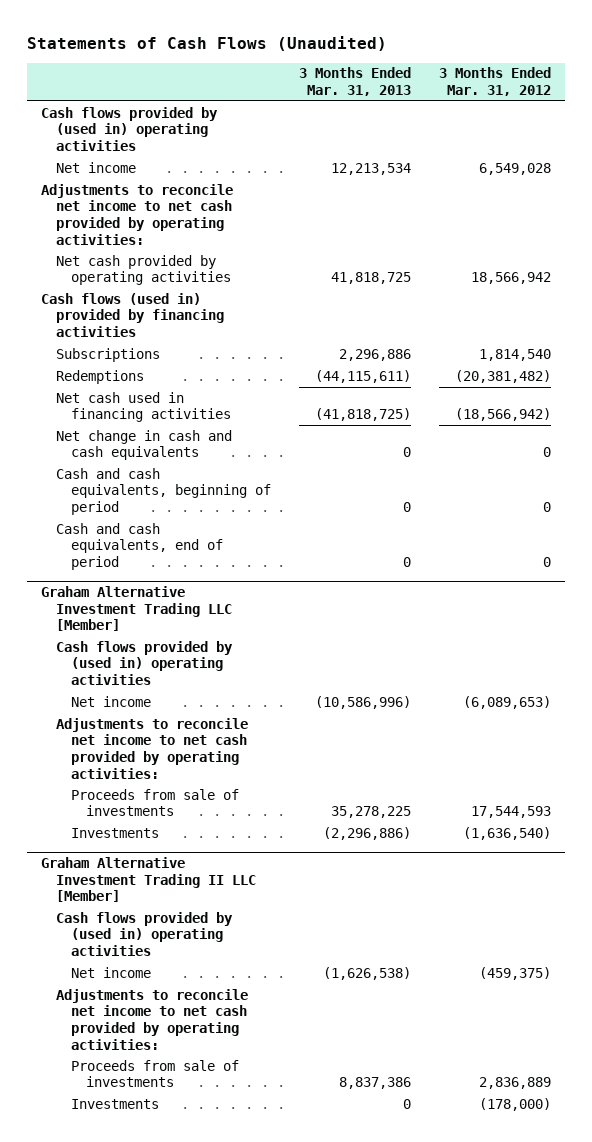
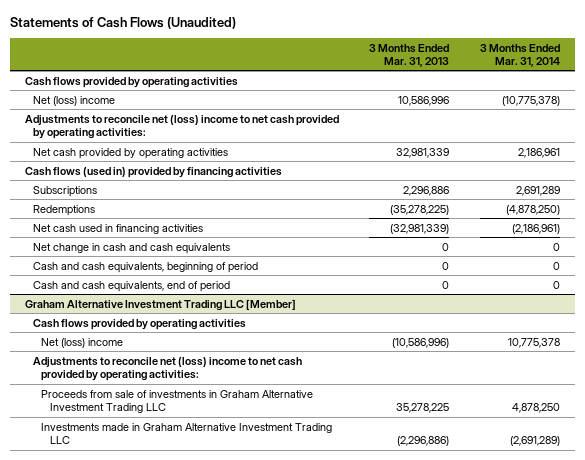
[439,67,552,97] 3 Months Ended Mar. 31, 2012 -> none
none -> [480,43,561,67] 3 Months Ended Mar. 31, 2014
[41,106,219,152] Cash flows provided by (used in) operating activities -> [24,76,238,88] Cash flows provided by operating activities
[56,161,137,173] Net income -> [33,95,116,106] Net (loss) income
[331,162,412,175] 12,213,534 -> [398,95,450,106] 10,586,996
[41,183,234,245] Adjustments to reconcile net income to net cash provided by operating activities: -> [24,114,339,139] Adjustments to reconcile net (loss) income to net cash provided by operating activities:
[331,272,412,285] 41,818,725 -> [396,147,450,158] 32,981,339
[315,369,412,383] (44,115,611) -> [390,204,450,215] (35,278,225)
[315,408,412,422] (41,818,725) -> [390,223,450,234] (32,981,339)
[41,857,257,903] Graham Alternative Investment Trading II LLC [Member] -> none
[56,911,234,957] Cash flows provided by (used in) operating activities -> none
[71,966,152,978] Net income -> none
[56,988,249,1050] Adjustments to reconcile net income to net cash provided by operating activities: -> none
[71,1059,240,1088] Proceeds from sale of investments -> none
[71,1098,160,1109] Investments -> none
[56,640,234,686] Cash flows provided by (used in) operating activities -> [33,318,247,330] Cash flows provided by operating activities
[71,695,152,707] Net income -> [41,337,124,348] Net (loss) income
[56,717,249,779] Adjustments to reconcile net income to net cash provided by operating activities: -> [33,356,303,381] Adjustments to reconcile net (loss) income to net cash provided by operating activities:
[71,788,240,817] Proceeds from sale of investments -> [41,389,314,413] Proceeds from sale of investments in Graham Alternative Investment Trading LLC
[71,827,160,838] Investments -> [41,422,333,444] Investments made in Graham Alternative Investment Trading LLC

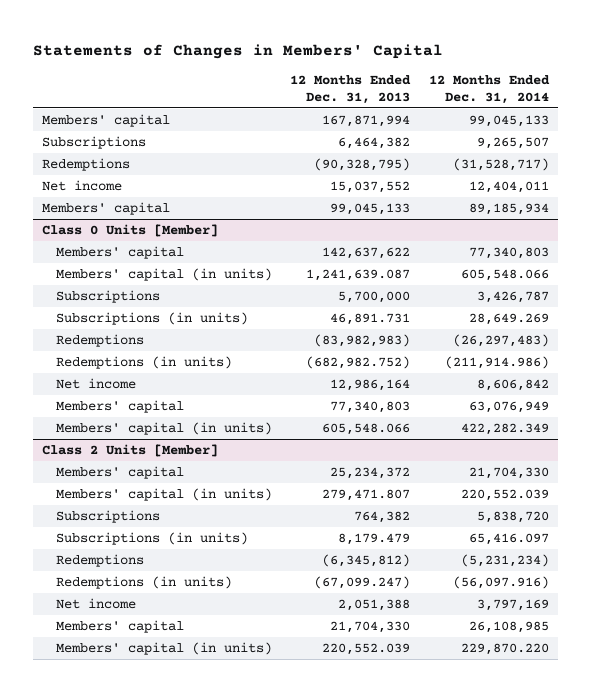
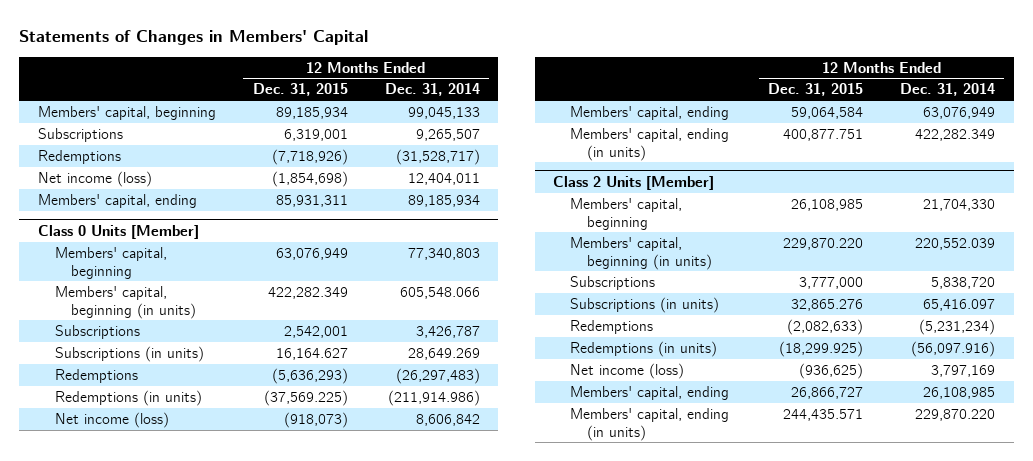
[290,75,412,105] 12 Months Ended Dec. 31, 2013 -> none
none -> [252,83,348,97] Dec. 31, 2015
[42,114,171,128] Members' capital -> [37,105,216,120] Members' capital, beginning
[42,180,123,192] Net income -> [37,170,152,187] Net income (loss)
[42,202,171,216] Members' capital -> [37,193,197,208] Members' capital, ending
[56,246,185,260] Members' capital -> [54,246,167,279] Members' capital, beginning
[56,268,273,282] Members' capital (in units) -> [54,285,197,319] Members' capital, beginning (in units)
[56,378,137,390] Net income -> [54,411,169,428] Net income (loss)
[56,400,185,414] Members' capital -> [570,105,730,120] Members' capital, ending
[56,422,273,436] Members' capital (in units) -> [570,127,730,161] Members' capital, ending (in units)
[56,466,185,480] Members' capital -> [570,197,683,230] Members' capital, beginning
[56,488,273,502] Members' capital (in units) -> [570,236,712,270] Members' capital, beginning (in units)
[56,598,137,610] Net income -> [570,362,685,379] Net income (loss)
[56,620,185,634] Members' capital -> [570,385,730,400] Members' capital, ending
[56,642,273,656] Members' capital (in units) -> [570,407,730,441] Members' capital, ending (in units)

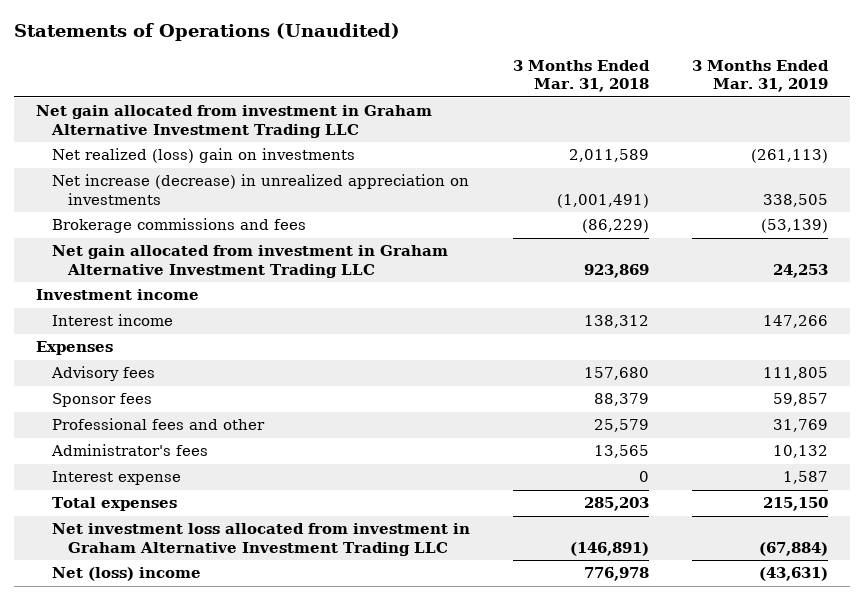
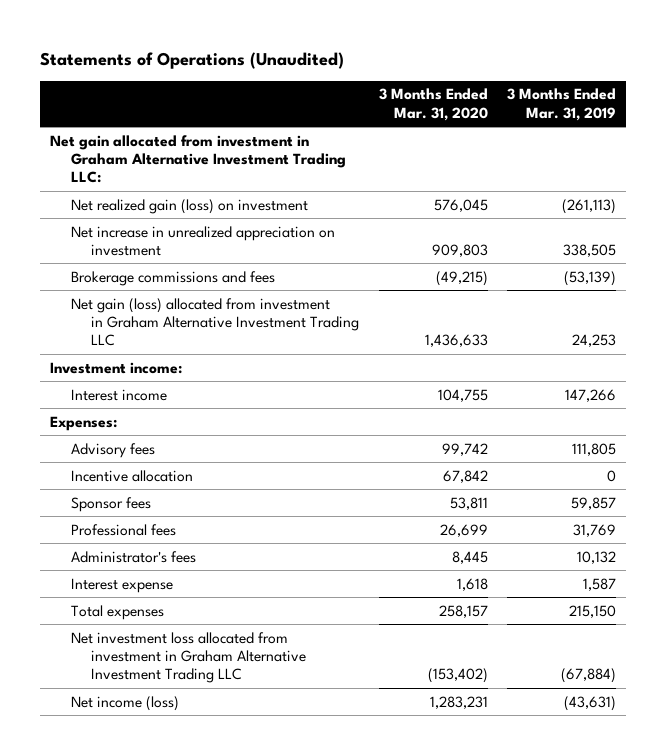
[513,60,651,93] 3 Months Ended Mar. 31, 2018 -> none
none -> [378,88,488,121] 3 Months Ended Mar. 31, 2020
[35,105,432,138] Net gain allocated from investment in Graham Alternative Investment Trading LLC -> [50,134,346,184] Net gain allocated from investment in Graham Alternative Investment Trading LLC:
[51,148,355,164] Net realized (loss) gain on investments -> [70,198,308,214] Net realized gain (loss) on investment
[51,174,469,205] Net increase (decrease) in unrealized appreciation on investments -> [70,225,335,257] Net increase in unrealized appreciation on investment
[51,245,448,278] Net gain allocated from investment in Graham Alternative Investment Trading LLC -> [70,297,359,347] Net gain (loss) allocated from investment in Graham Alternative Investment Trading LLC
[35,289,199,301] Investment income -> [50,361,183,374] Investment income:
[35,341,113,356] Expenses -> [50,415,118,431] Expenses:
none -> [70,469,193,482] Incentive allocation
[51,418,265,431] Professional fees and other -> [70,523,176,536] Professional fees
[51,567,201,582] Net (loss) income -> [70,695,179,711] Net income (loss)

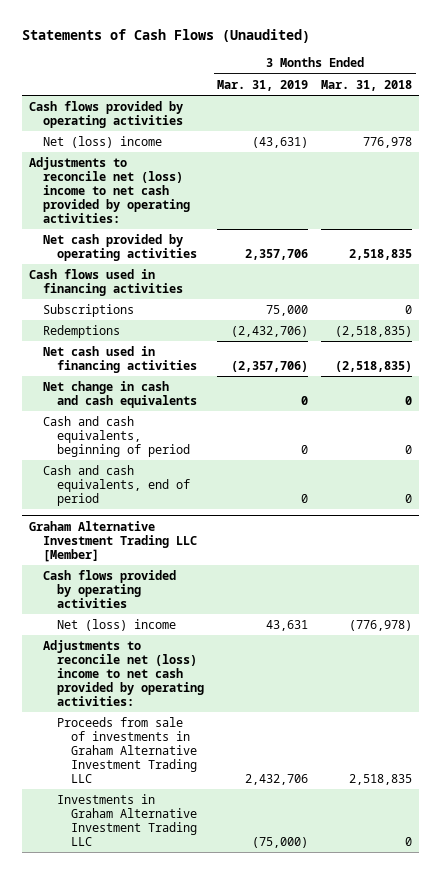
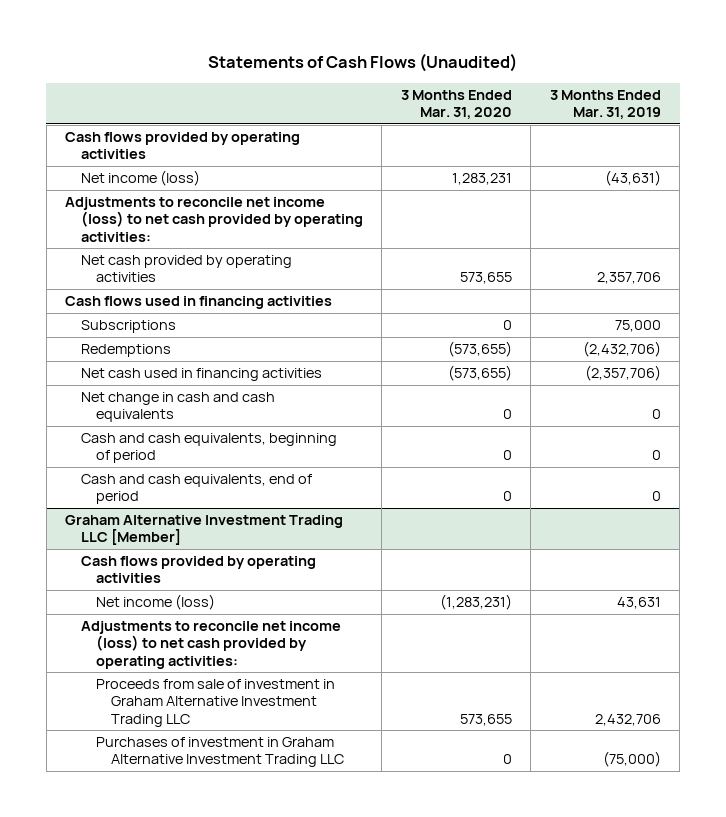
[321,79,413,91] Mar. 31, 2018 -> none
none -> [400,89,512,120] 3 Months Ended Mar. 31, 2020
[42,135,162,148] Net (loss) income -> [80,170,200,187] Net income (loss)
[28,156,190,223] Adjustments to reconcile net (loss) income to net cash provided by operating activities: -> [65,197,363,242] Adjustments to reconcile net income (loss) to net cash provided by operating activities:
[56,618,176,631] Net (loss) income -> [95,594,215,611] Net income (loss)
[42,639,204,706] Adjustments to reconcile net (loss) income to net cash provided by operating activities: -> [80,621,341,669] Adjustments to reconcile net income (loss) to net cash provided by operating activities:
[56,716,197,783] Proceeds from sale of investments in Graham Alternative Investment Trading LLC -> [95,679,335,727] Proceeds from sale of investment in Graham Alternative Investment Trading LLC
[56,793,197,846] Investments in Graham Alternative Investment Trading LLC -> [95,737,344,768] Purchases of investment in Graham Alternative Investment Trading LLC

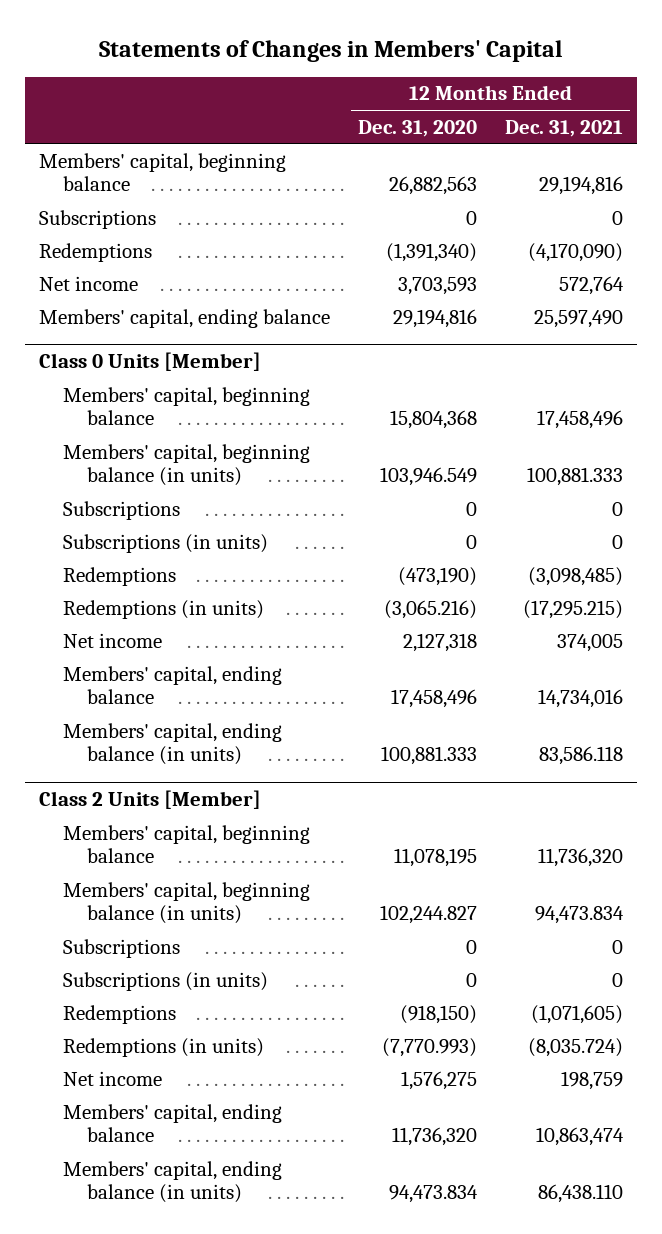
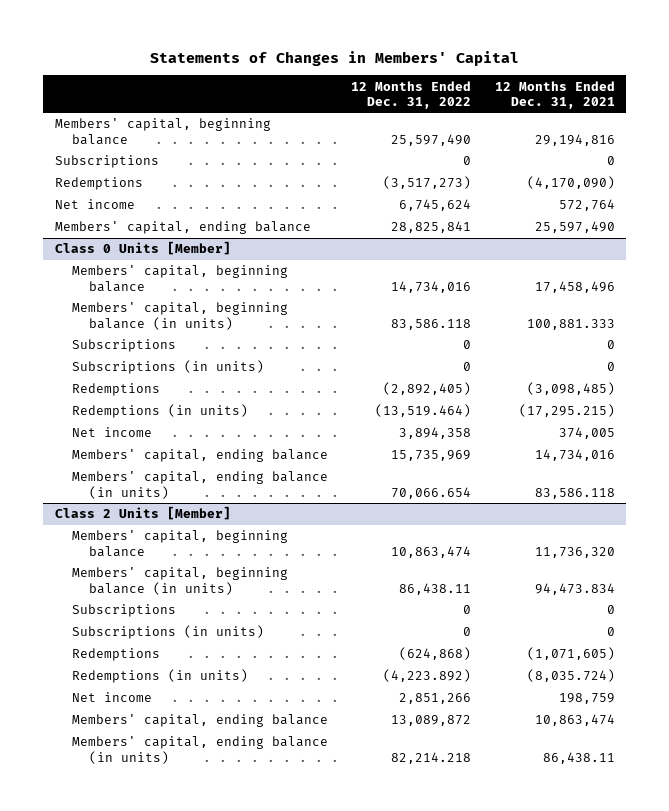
[358,119,478,137] Dec. 31, 2020 -> none
none -> [351,80,472,109] 12 Months Ended Dec. 31, 2022
[538,1184,624,1204] 86,438.110 -> [542,751,615,764] 86,438.11

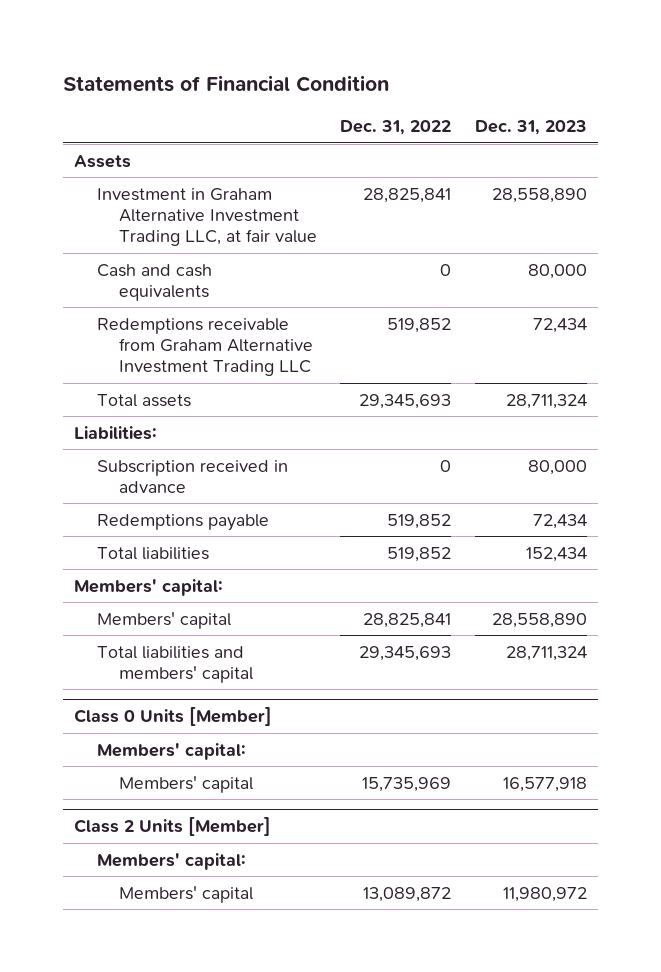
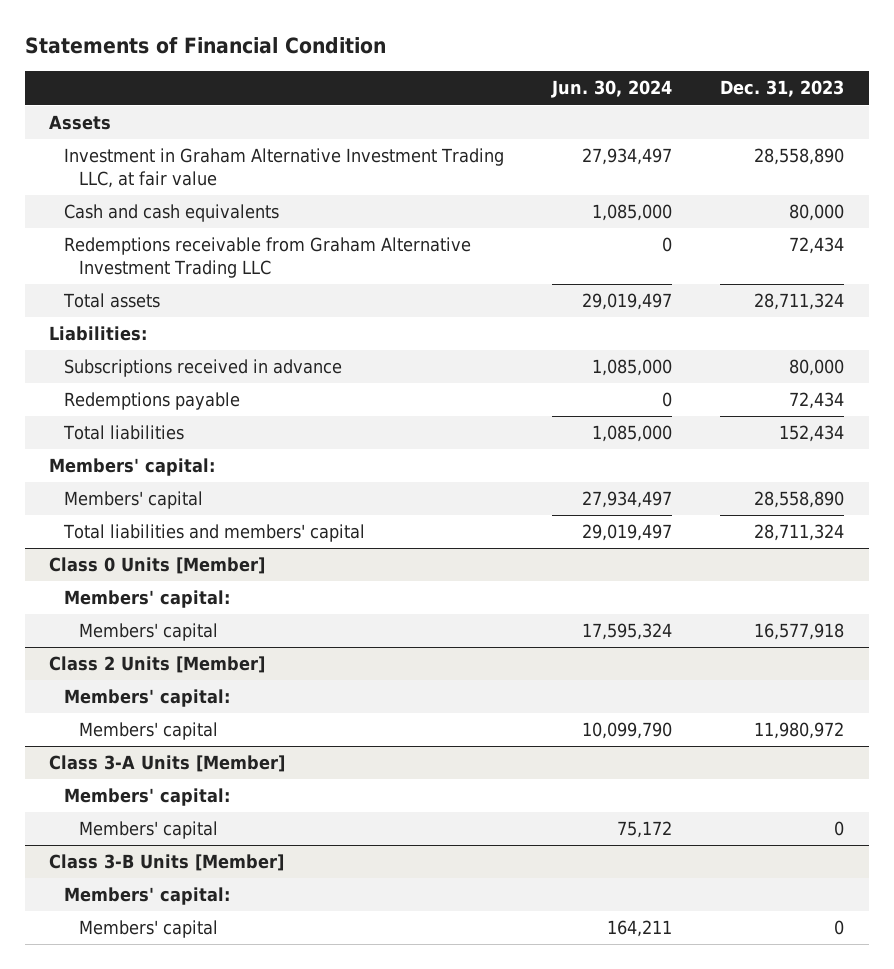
[340,120,452,136] Dec. 31, 2022 -> none
none -> [551,80,673,99] Jun. 30, 2024
[96,459,288,493] Subscription received in advance -> [64,359,343,378] Subscriptions received in advance
none -> [49,755,286,773] Class 3-A Units [Member]
none -> [64,788,231,807] Members' capital:
none -> [79,821,219,840] Members' capital
none -> [49,854,285,872] Class 3-B Units [Member]
none -> [64,887,231,906] Members' capital:
none -> [79,920,219,939] Members' capital

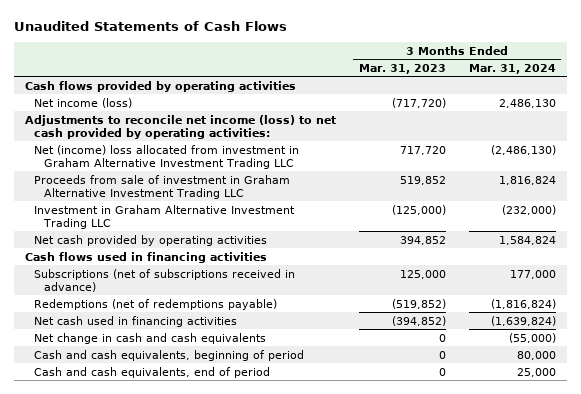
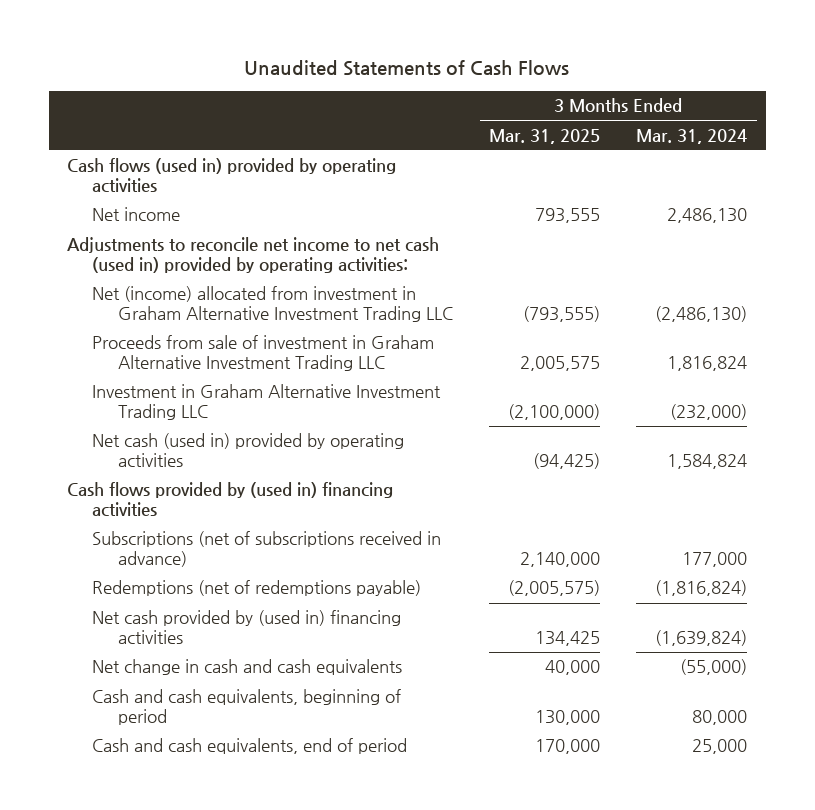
[358,64,446,75] Mar. 31, 2023 -> none
none -> [489,128,601,144] Mar. 31, 2025
[25,80,297,92] Cash flows provided by operating activities -> [67,158,397,193] Cash flows (used in) provided by operating activities
[34,97,133,108] Net income (loss) -> [92,207,181,222] Net income
[25,114,337,139] Adjustments to reconcile net income (loss) to net cash provided by operating activities: -> [67,237,440,273] Adjustments to reconcile net income to net cash (used in) provided by operating activities:
[34,144,300,169] Net (income) loss allocated from investment in Graham Alternative Investment Trading LLC -> [92,286,453,322] Net (income) allocated from investment in Graham Alternative Investment Trading LLC
[34,234,268,246] Net cash provided by operating activities -> [92,433,405,467] Net cash (used in) provided by operating activities
[25,251,268,263] Cash flows used in financing activities -> [67,482,394,517] Cash flows provided by (used in) financing activities
[34,315,238,327] Net cash used in financing activities -> [92,610,402,644] Net cash provided by (used in) financing activities

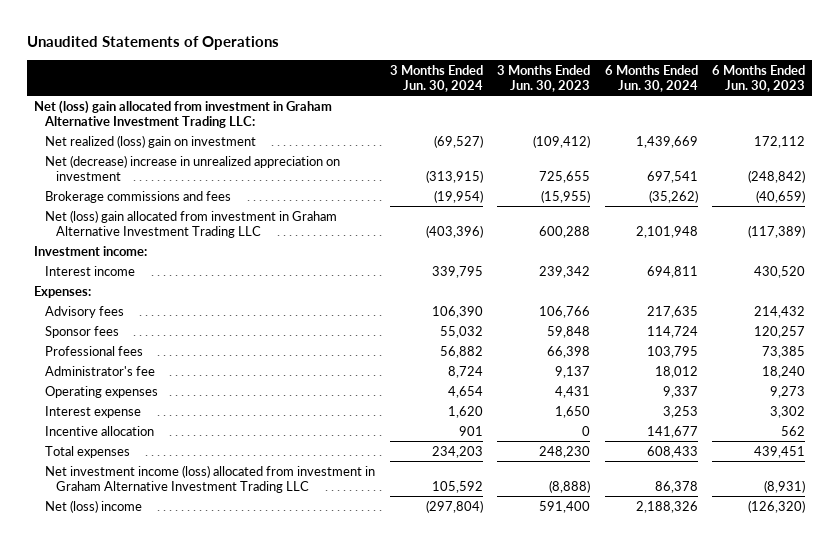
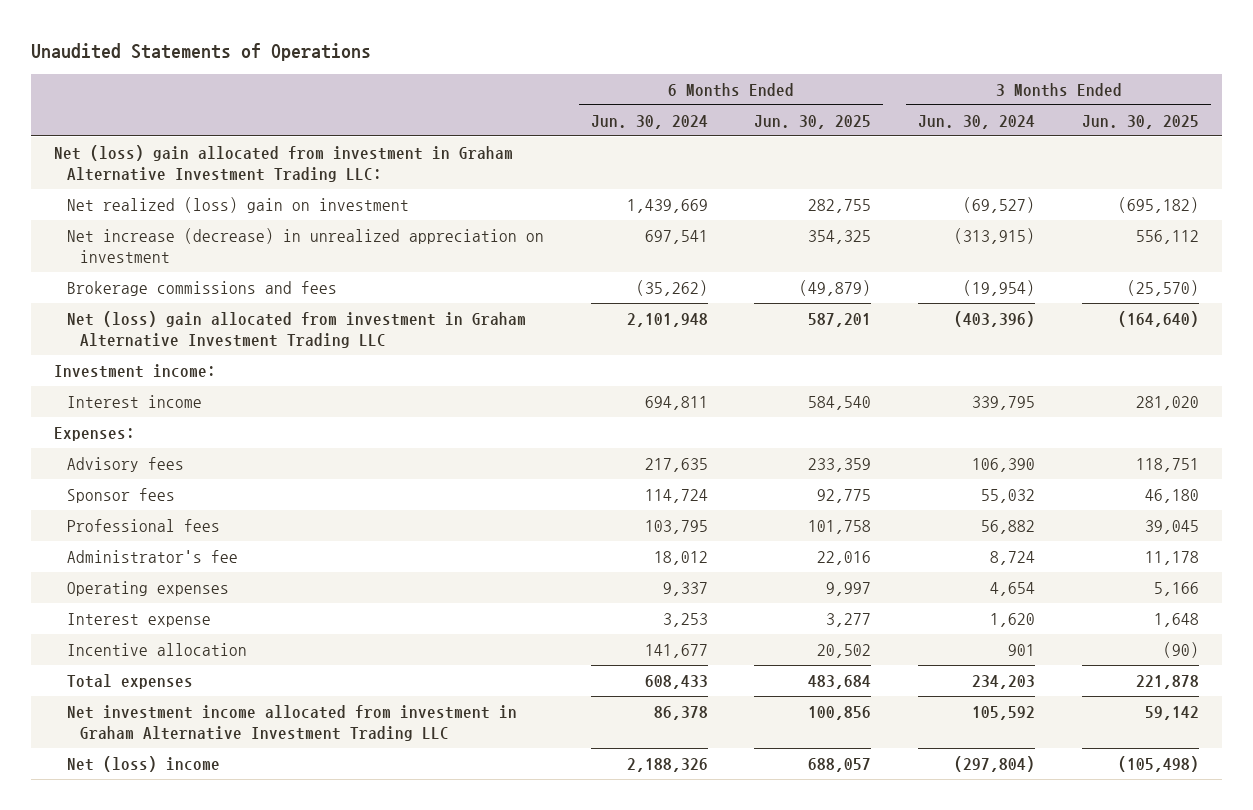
[497,64,591,93] 3 Months Ended Jun. 30, 2023 -> none
[712,64,806,93] 6 Months Ended Jun. 30, 2023 -> none
none -> [754,114,872,129] Jun. 30, 2025
none -> [1081,114,1199,129] Jun. 30, 2025
[45,154,341,182] Net (decrease) increase in unrealized appreciation on investment -> [66,227,544,264] Net increase (decrease) in unrealized appreciation on investment
[45,464,376,494] Net investment income (loss) allocated from investment in Graham Alternative Investment Trading LLC -> [66,704,517,742] Net investment income allocated from investment in Graham Alternative Investment Trading LLC

